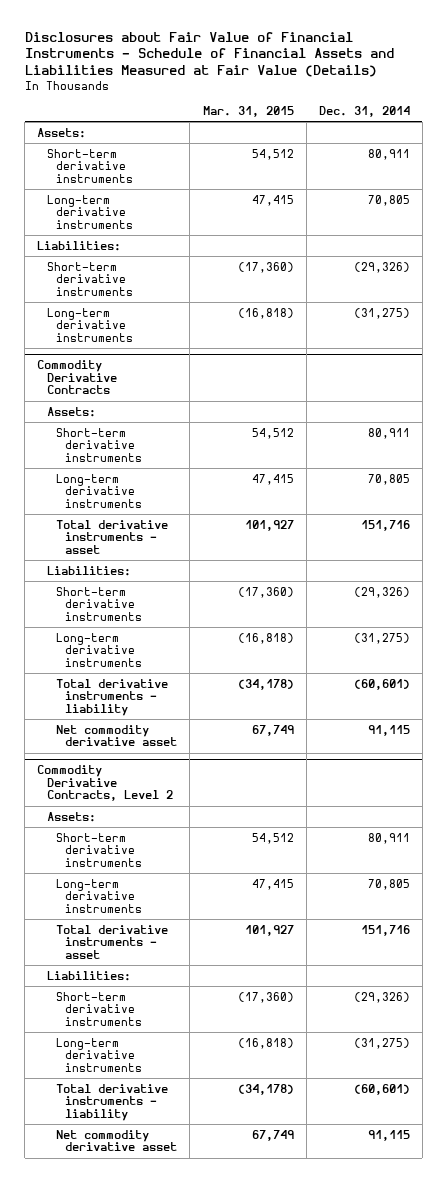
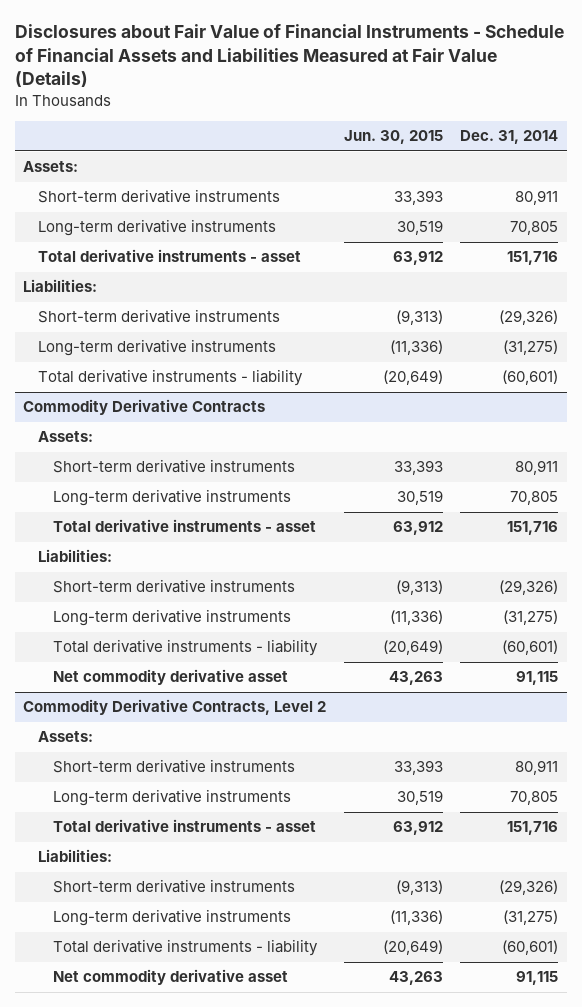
[202,106,294,118] Mar. 31, 2015 -> none
none -> [343,130,443,145] Jun. 30, 2015
none -> [37,249,301,263] Total derivative instruments - asset
none -> [37,369,303,387] Total derivative instruments - liability

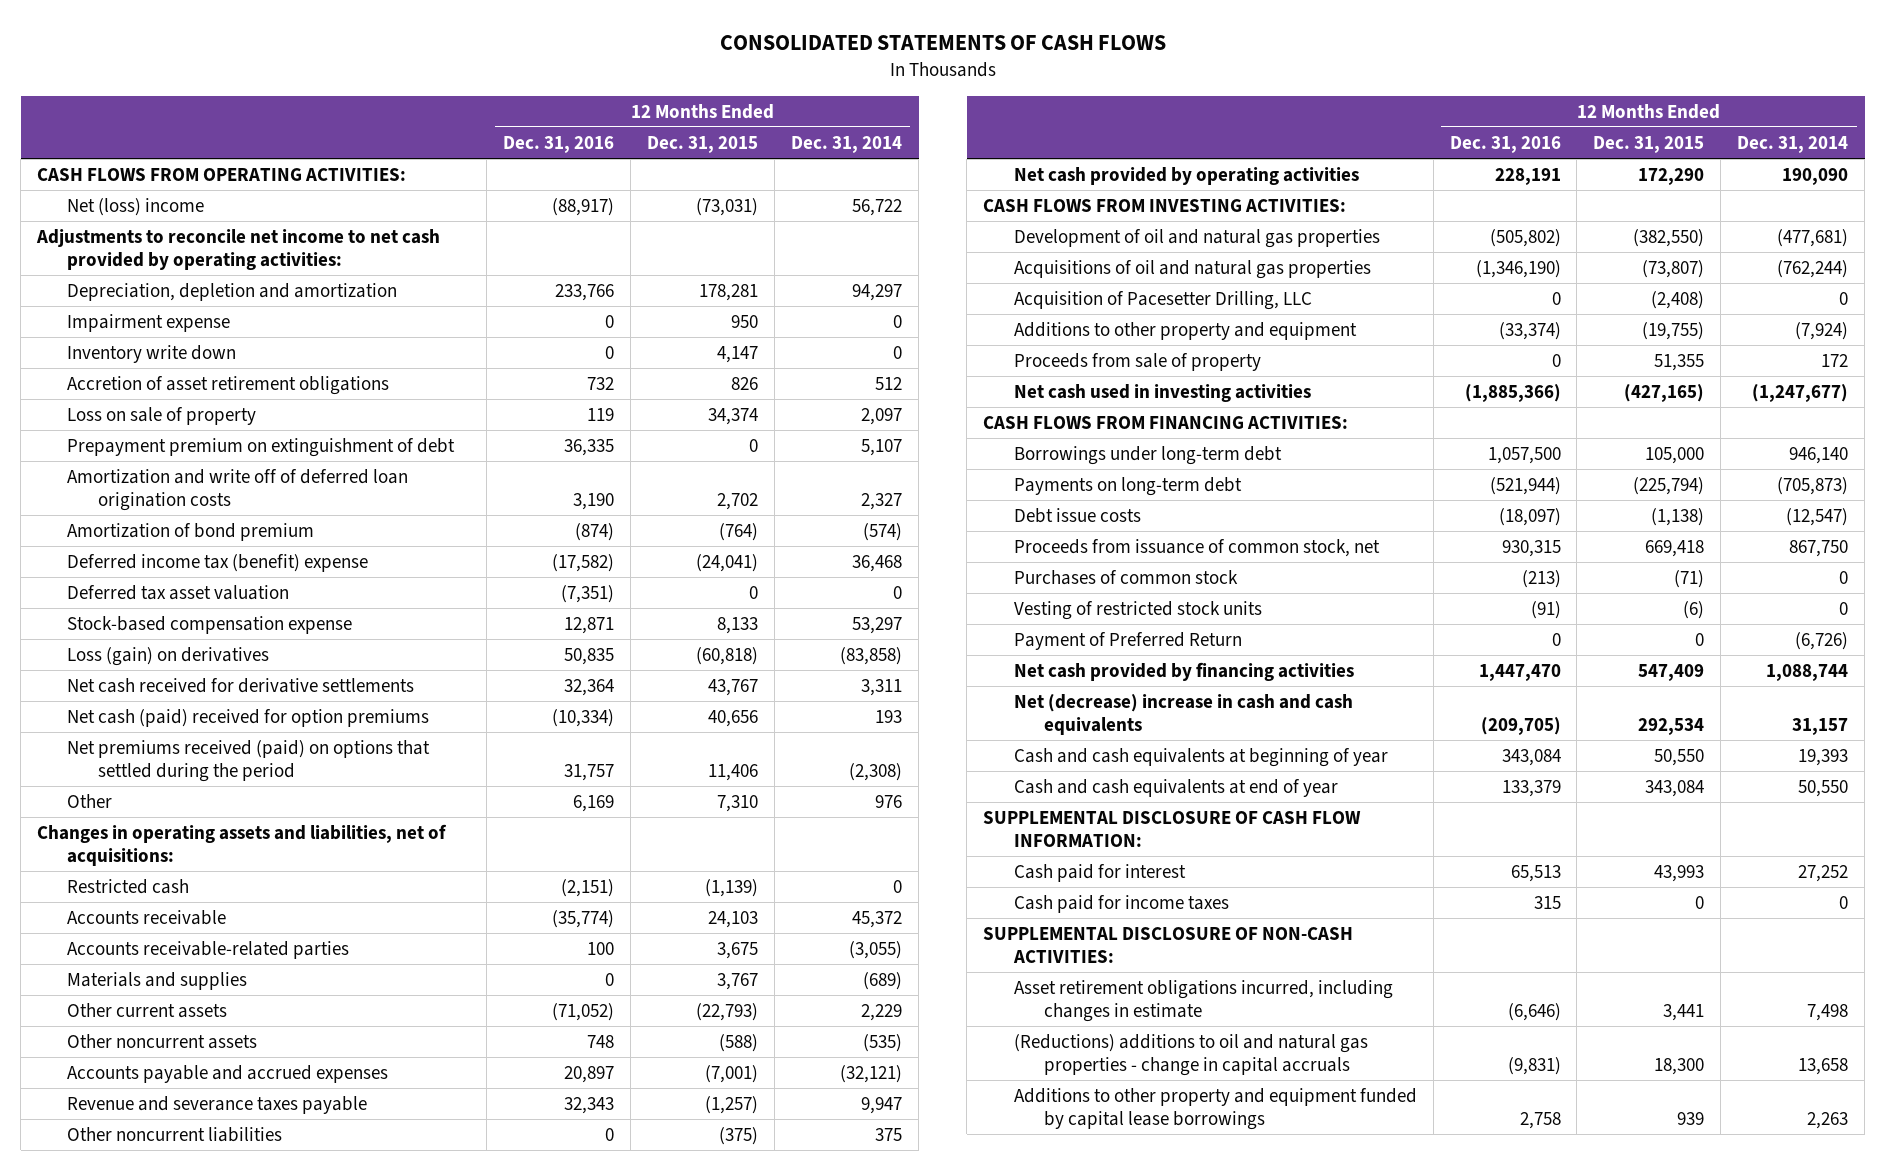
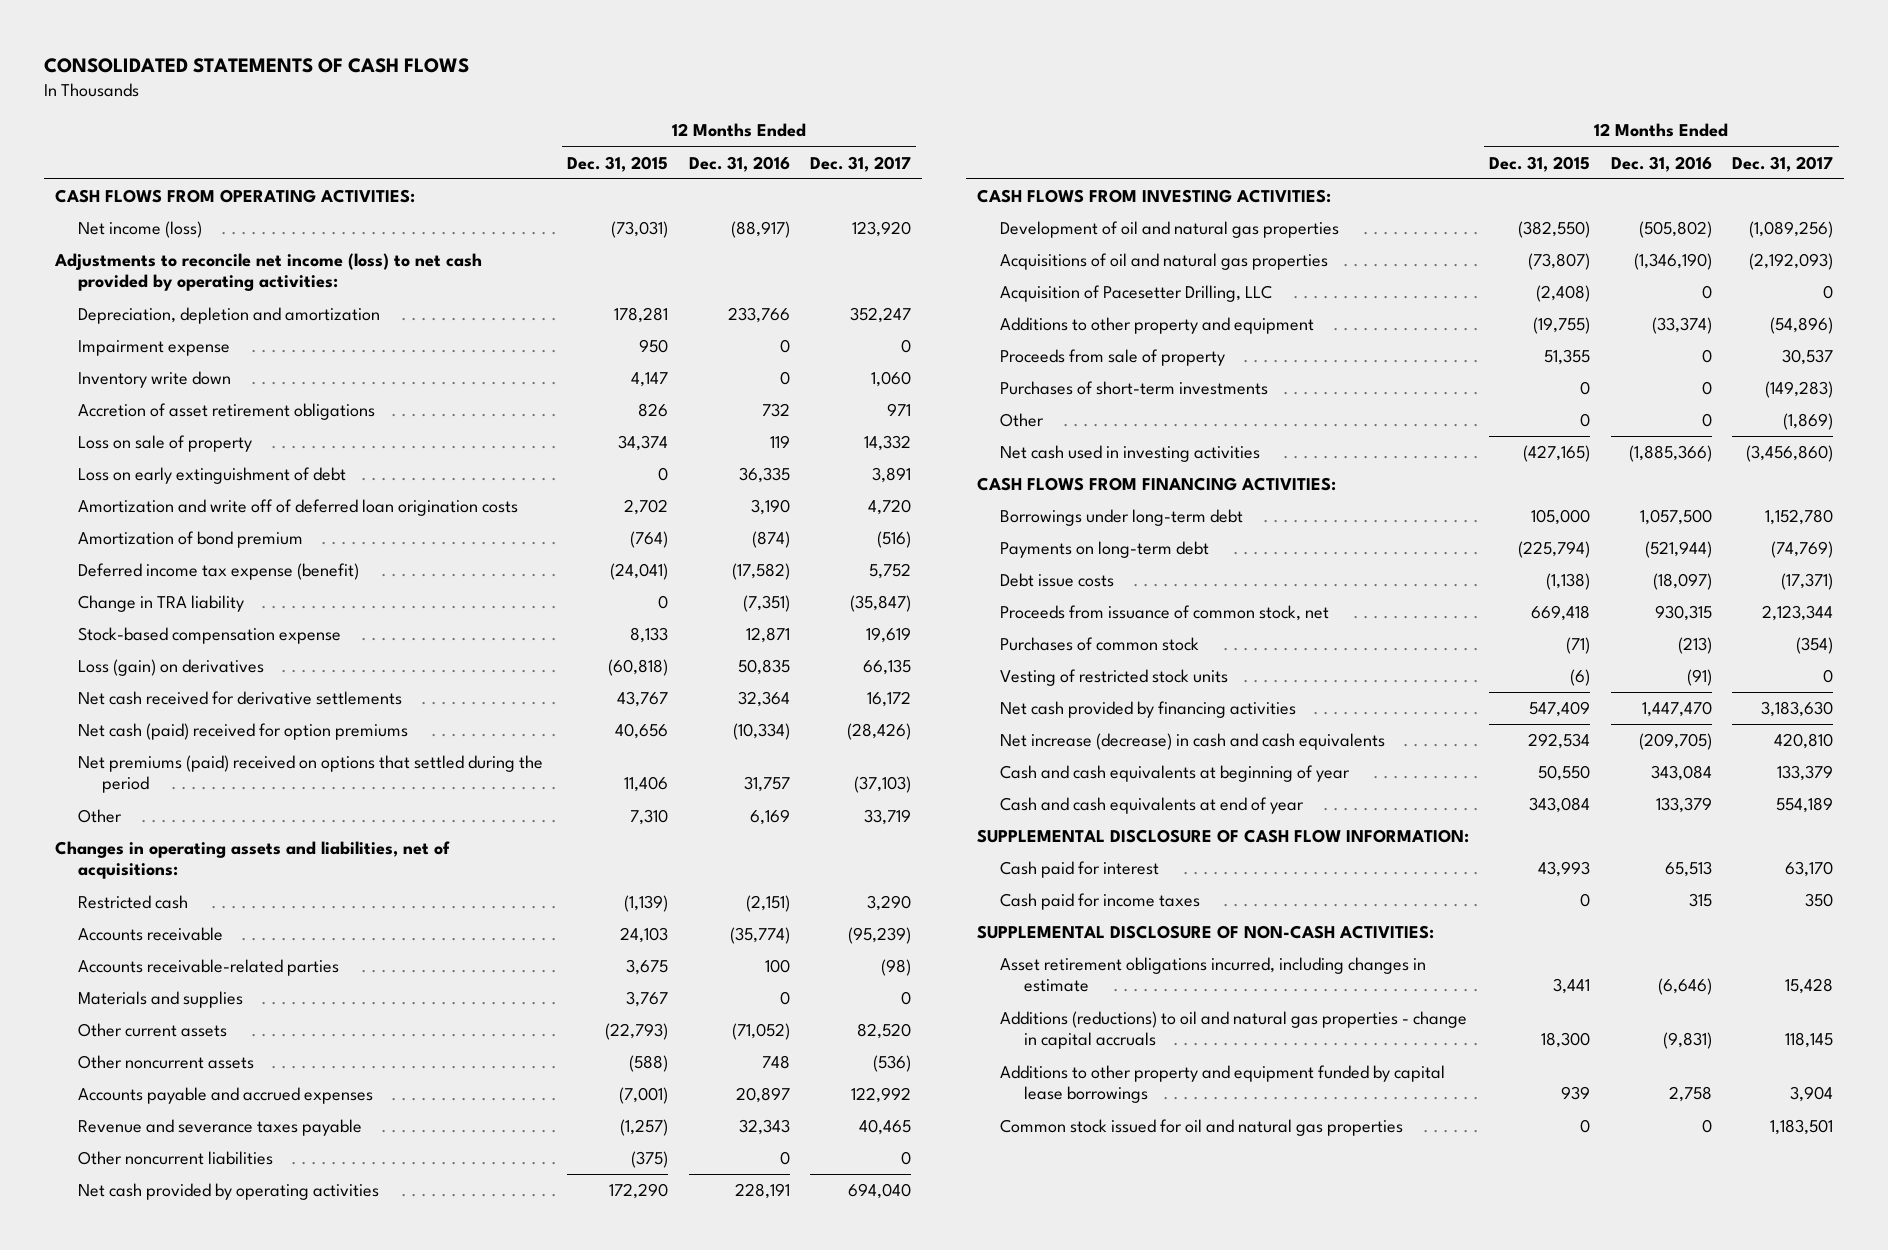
[791,135,903,153] Dec. 31, 2014 -> none
none -> [810,155,912,172] Dec. 31, 2017
[67,198,205,217] Net (loss) income -> [78,221,203,239] Net income (loss)
[35,229,440,270] Adjustments to reconcile net income to net cash provided by operating activities: -> [53,253,482,292] Adjustments to reconcile net income (loss) to net cash provided by operating activities:
[67,438,456,458] Prepayment premium on extinguishment of debt -> [78,467,347,485] Loss on early extinguishment of debt
[67,554,369,573] Deferred income tax (benefit) expense -> [78,563,360,581] Deferred income tax expense (benefit)
[67,585,290,601] Deferred tax asset valuation -> [78,595,245,613] Change in TRA liability
[67,740,431,782] Net premiums received (paid) on options that settled during the period -> [78,755,544,794] Net premiums (paid) received on options that settled during the period
none -> [1000,381,1269,396] Purchases of short-term investments
none -> [1000,413,1045,428] Other
[1013,632,1242,651] Payment of Preferred Return -> none
[1013,694,1353,735] Net (decrease) increase in cash and cash equivalents -> [1000,733,1386,751] Net increase (decrease) in cash and cash equivalents
[1013,1034,1368,1076] (Reductions) additions to oil and natural gas properties - change in capital accruals -> [1000,1011,1468,1050] Additions (reductions) to oil and natural gas properties - change in capital accruals
none -> [1000,1119,1404,1137] Common stock issued for oil and natural gas properties

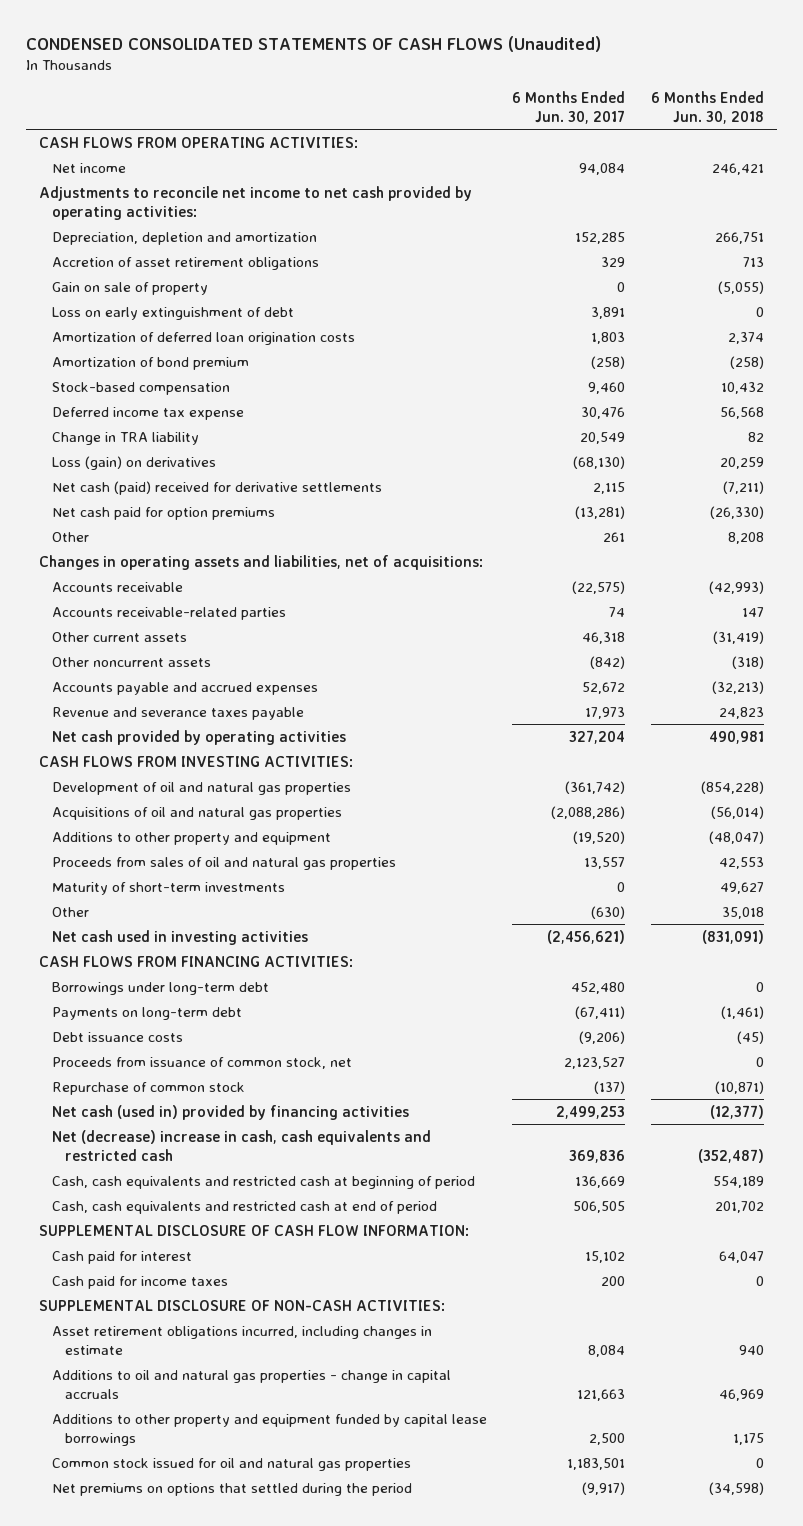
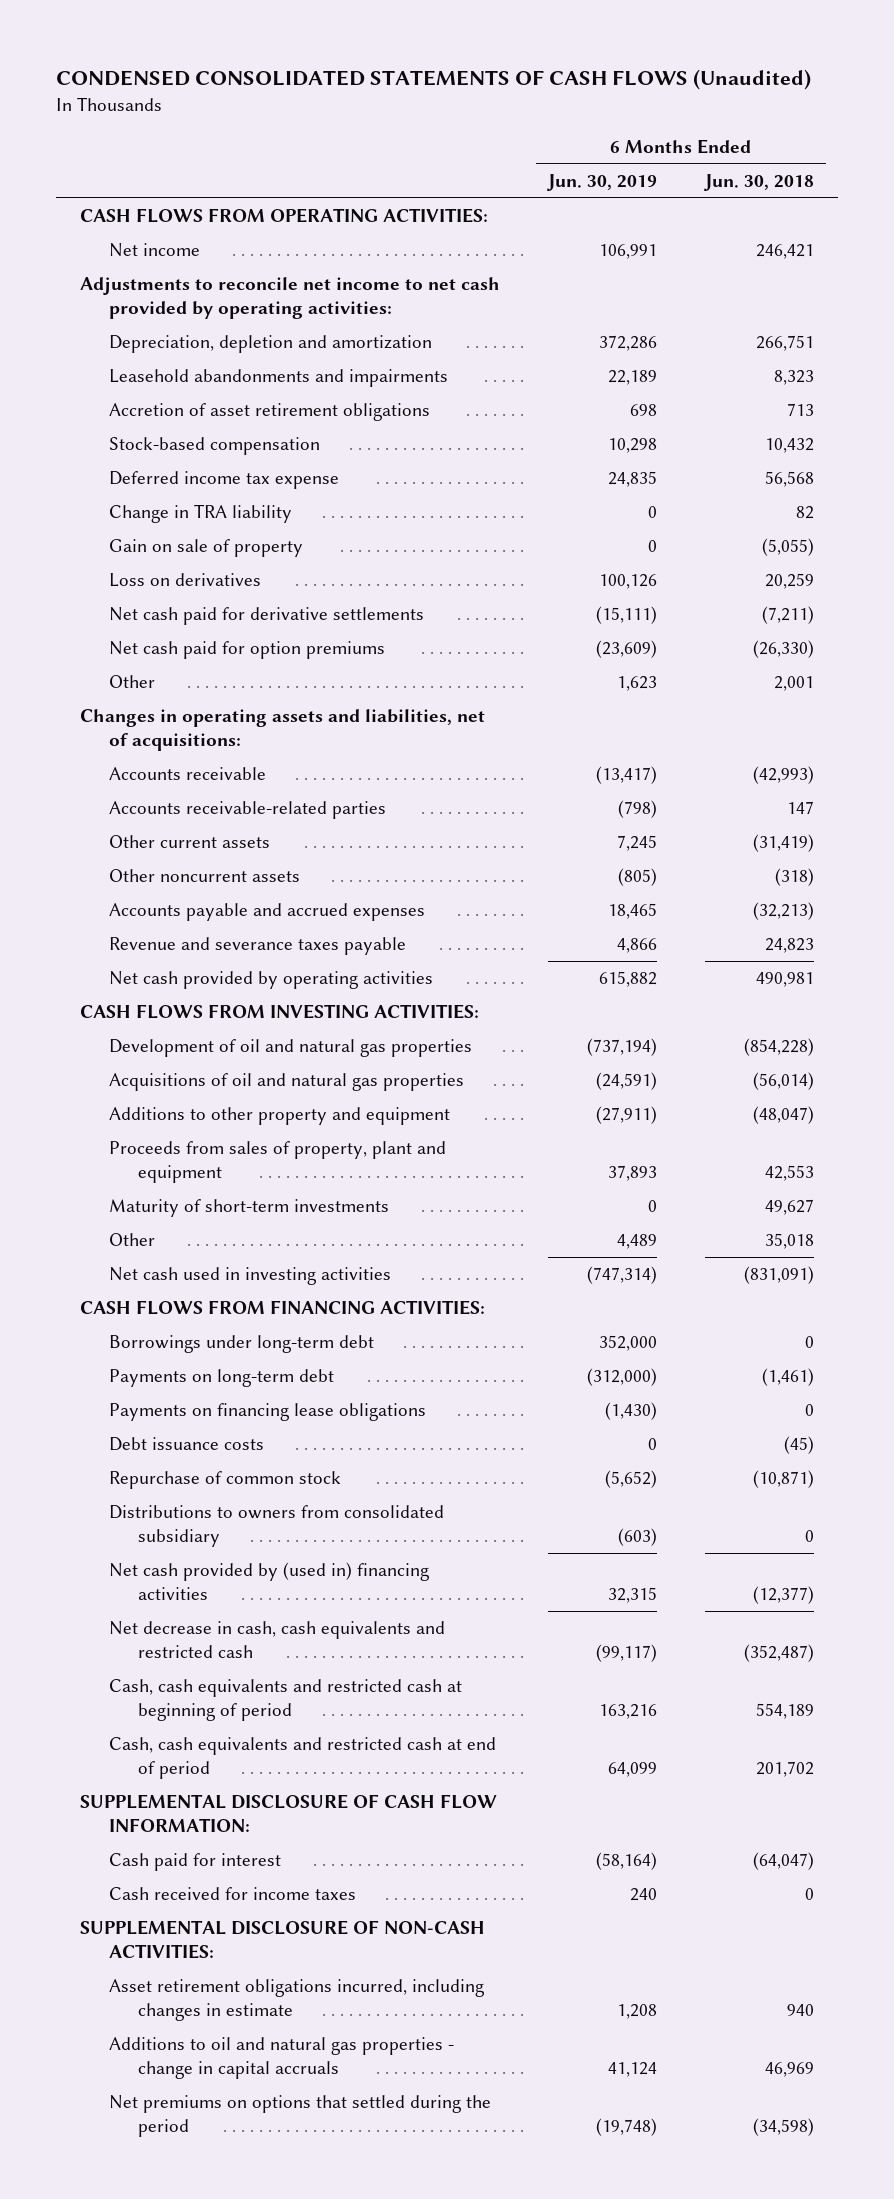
[512,90,626,124] 6 Months Ended Jun. 30, 2017 -> none
none -> [547,173,658,191] Jun. 30, 2019
none -> [108,369,448,388] Leasehold abandonments and impairments
[51,306,294,320] Loss on early extinguishment of debt -> none
[51,331,355,345] Amortization of deferred loan origination costs -> none
[51,356,249,370] Amortization of bond premium -> none
[51,281,208,295] Gain on sale of property -> [108,539,303,558] Gain on sale of property
[51,455,216,470] Loss (gain) on derivatives -> [108,573,261,588] Loss on derivatives
[51,480,382,495] Net cash (paid) received for derivative settlements -> [108,607,424,626] Net cash paid for derivative settlements
[727,531,764,544] 8,208 -> [774,676,815,692] 2,001
[51,856,396,870] Proceeds from sales of oil and natural gas properties -> [108,1141,446,1183] Proceeds from sales of property, plant and equipment
none -> [108,1403,426,1422] Payments on financing lease obligations
[51,1056,352,1069] Proceeds from issuance of common stock, net -> none
none -> [108,1505,444,1547] Distributions to owners from consolidated subsidiary
[51,1104,409,1120] Net cash (used in) provided by financing activities -> [108,1562,429,1600] Net cash provided by (used in) financing activities
[51,1129,431,1161] Net (decrease) increase in cash, cash equivalents and restricted cash -> [108,1621,445,1658] Net decrease in cash, cash equivalents and restricted cash
[718,1250,764,1263] 64,047 -> [753,1852,815,1871] (64,047)
[51,1275,228,1289] Cash paid for income taxes -> [108,1887,356,1901] Cash received for income taxes
[51,1413,487,1446] Additions to other property and equipment funded by capital lease borrowings -> none
[51,1457,411,1471] Common stock issued for oil and natural gas properties -> none

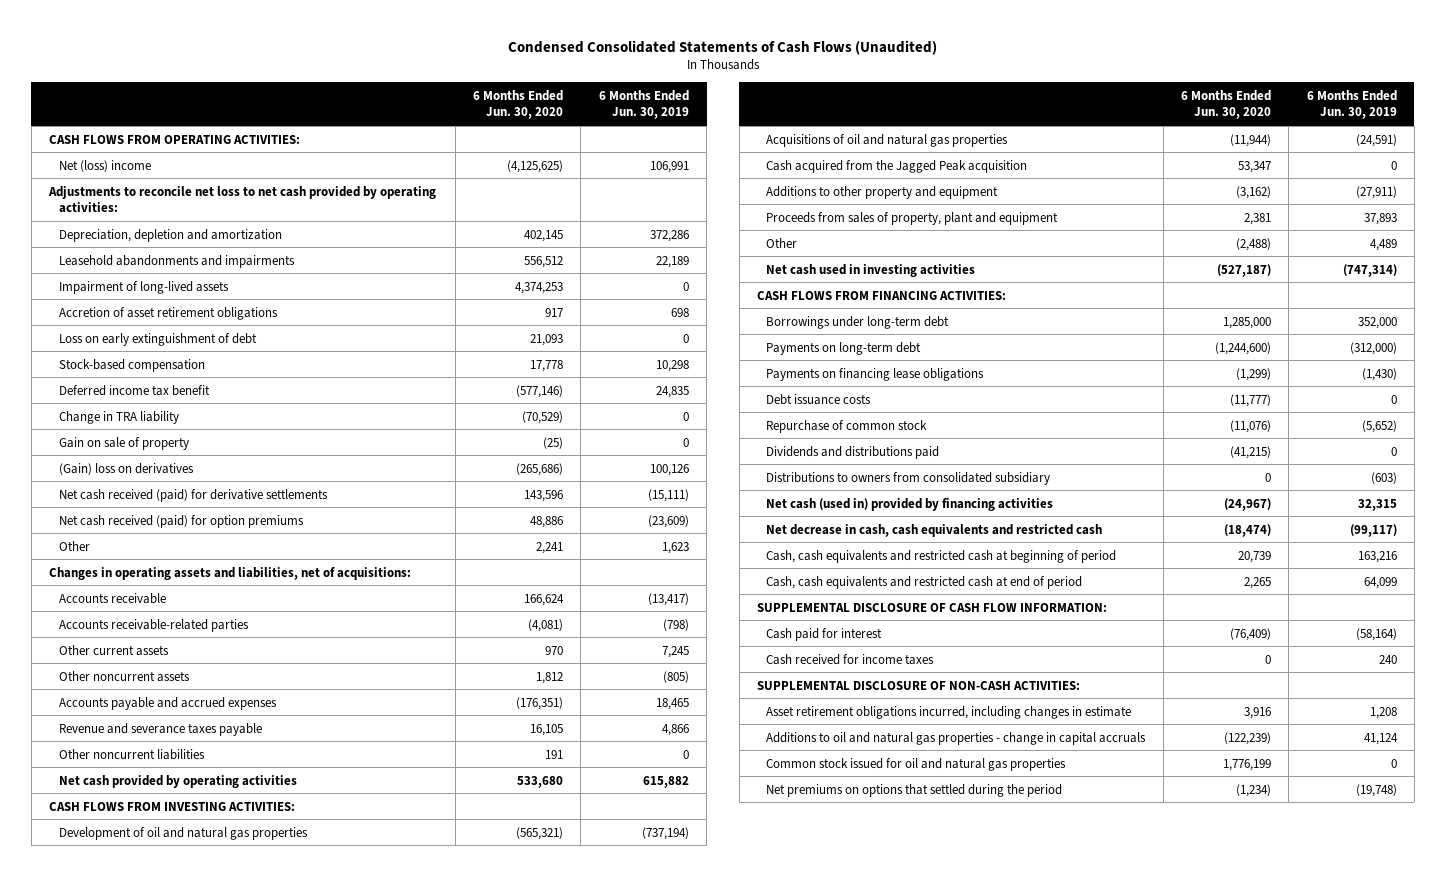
[56,69,812,91] CONDENSED CONSOLIDATED STATEMENTS OF CASH FLOWS (Unaudited) -> [507,39,937,55] Condensed Consolidated Statements of Cash Flows (Unaudited)
[704,173,815,191] Jun. 30, 2018 -> none
none -> [473,89,564,120] 6 Months Ended Jun. 30, 2020
[108,243,200,258] Net income -> [58,159,151,172] Net (loss) income
[80,277,501,319] Adjustments to reconcile net income to net cash provided by operating activities: -> [48,185,437,213] Adjustments to reconcile net loss to net cash provided by operating activities:
none -> [58,280,229,294] Impairment of long-lived assets
none -> [58,332,257,346] Loss on early extinguishment of debt
[108,471,339,490] Deferred income tax expense -> [58,384,210,396] Deferred income tax benefit
[108,573,261,588] Loss on derivatives -> [58,462,194,475] (Gain) loss on derivatives
[108,607,424,626] Net cash paid for derivative settlements -> [58,488,328,502] Net cash received (paid) for derivative settlements
[108,641,385,660] Net cash paid for option premiums -> [58,514,304,528] Net cash received (paid) for option premiums
none -> [58,748,205,760] Other noncurrent liabilities
none -> [766,159,1028,173] Cash acquired from the Jagged Peak acquisition
[108,1199,389,1218] Maturity of short-term investments -> none
none -> [766,445,940,459] Dividends and distributions paid
[108,1562,429,1600] Net cash provided by (used in) financing activities -> [766,497,1054,511] Net cash (used in) provided by financing activities
none -> [766,757,1067,771] Common stock issued for oil and natural gas properties

